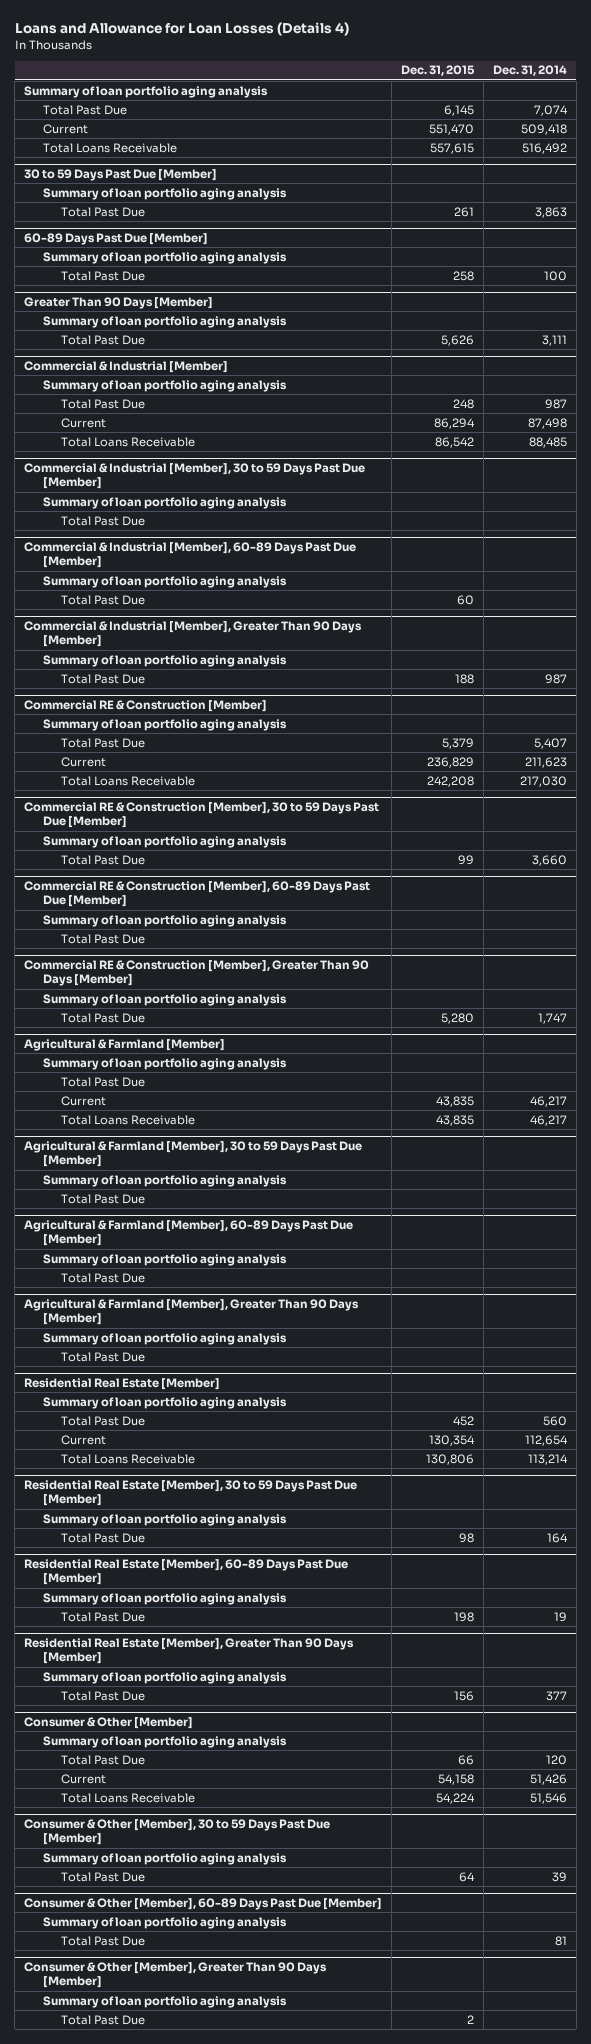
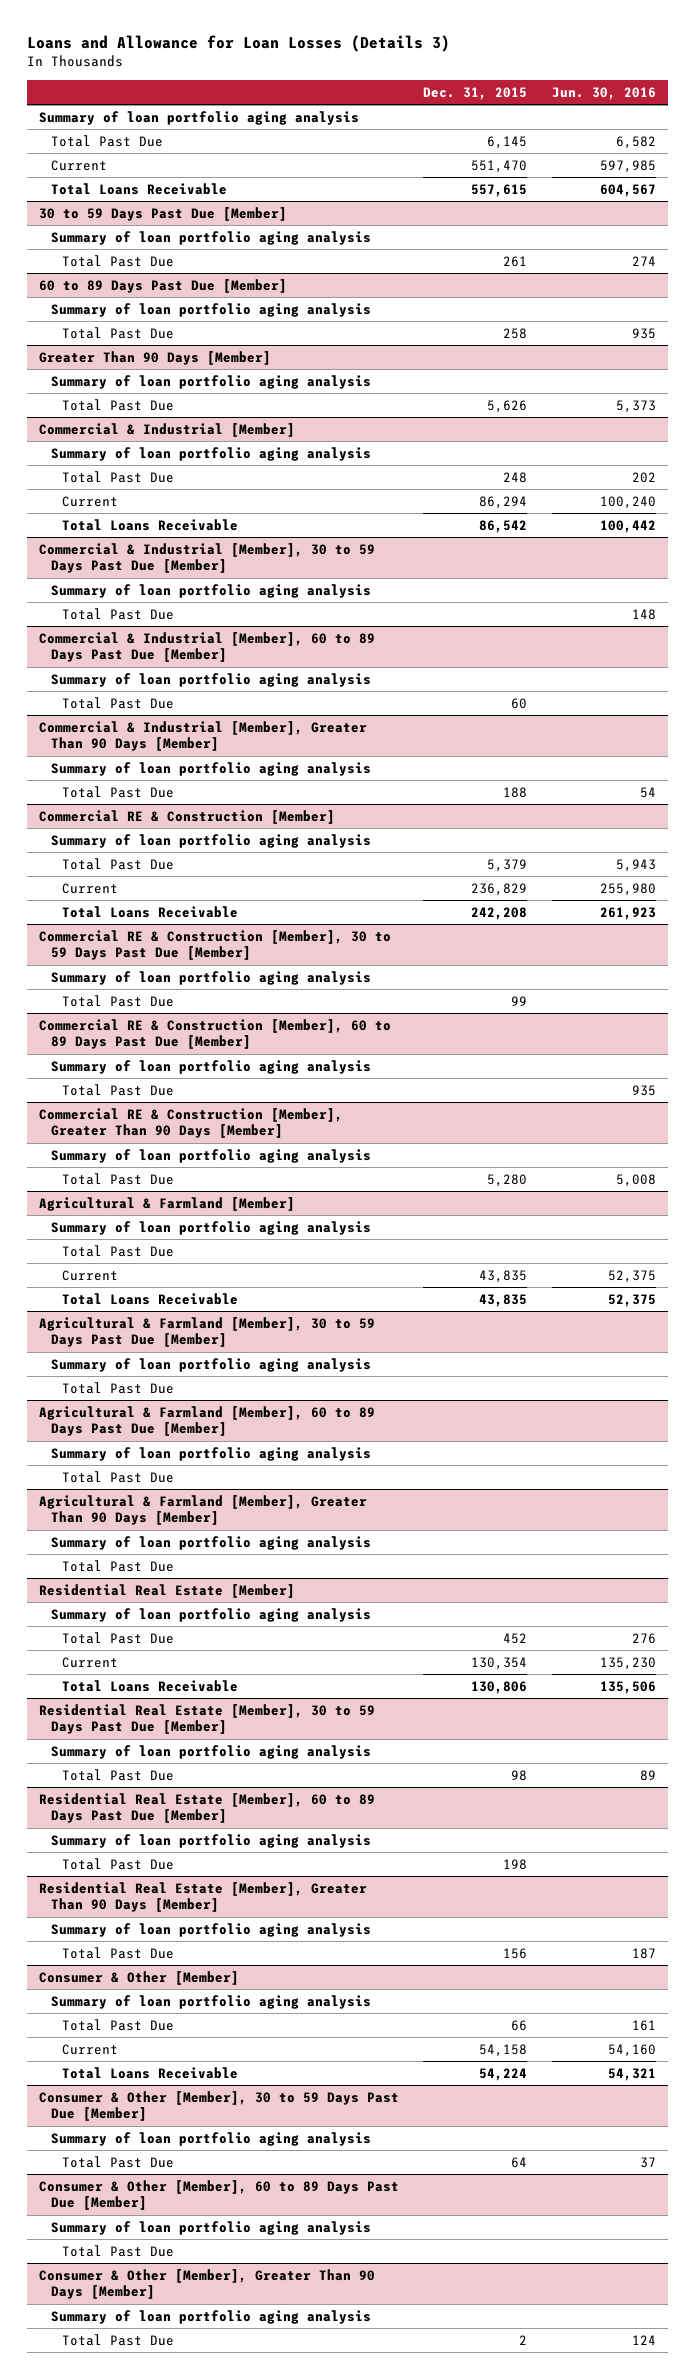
[14,22,349,37] Loans and Allowance for Loan Losses (Details 4) -> [27,35,451,53] Loans and Allowance for Loan Losses (Details 3)
[492,65,567,77] Dec. 31, 2014 -> none
none -> [551,86,656,100] Jun. 30, 2016
[24,233,209,246] 60-89 Days Past Due [Member] -> [39,278,288,293] 60 to 89 Days Past Due [Member]
[24,542,357,569] Commercial & Industrial [Member], 60-89 Days Past Due [Member] -> [39,631,376,663] Commercial & Industrial [Member], 60 to 89 Days Past Due [Member]
[24,881,371,908] Commercial RE & Construction [Member], 60-89 Days Past Due [Member] -> [39,1018,392,1050] Commercial RE & Construction [Member], 60 to 89 Days Past Due [Member]
[24,1220,354,1247] Agricultural & Farmland [Member], 60-89 Days Past Due [Member] -> [39,1405,376,1437] Agricultural & Farmland [Member], 60 to 89 Days Past Due [Member]
[24,1559,349,1586] Residential Real Estate [Member], 60-89 Days Past Due [Member] -> [39,1792,376,1824] Residential Real Estate [Member], 60 to 89 Days Past Due [Member]
[24,1898,383,1911] Consumer & Other [Member], 60-89 Days Past Due [Member] -> [39,2179,400,2211] Consumer & Other [Member], 60 to 89 Days Past Due [Member]

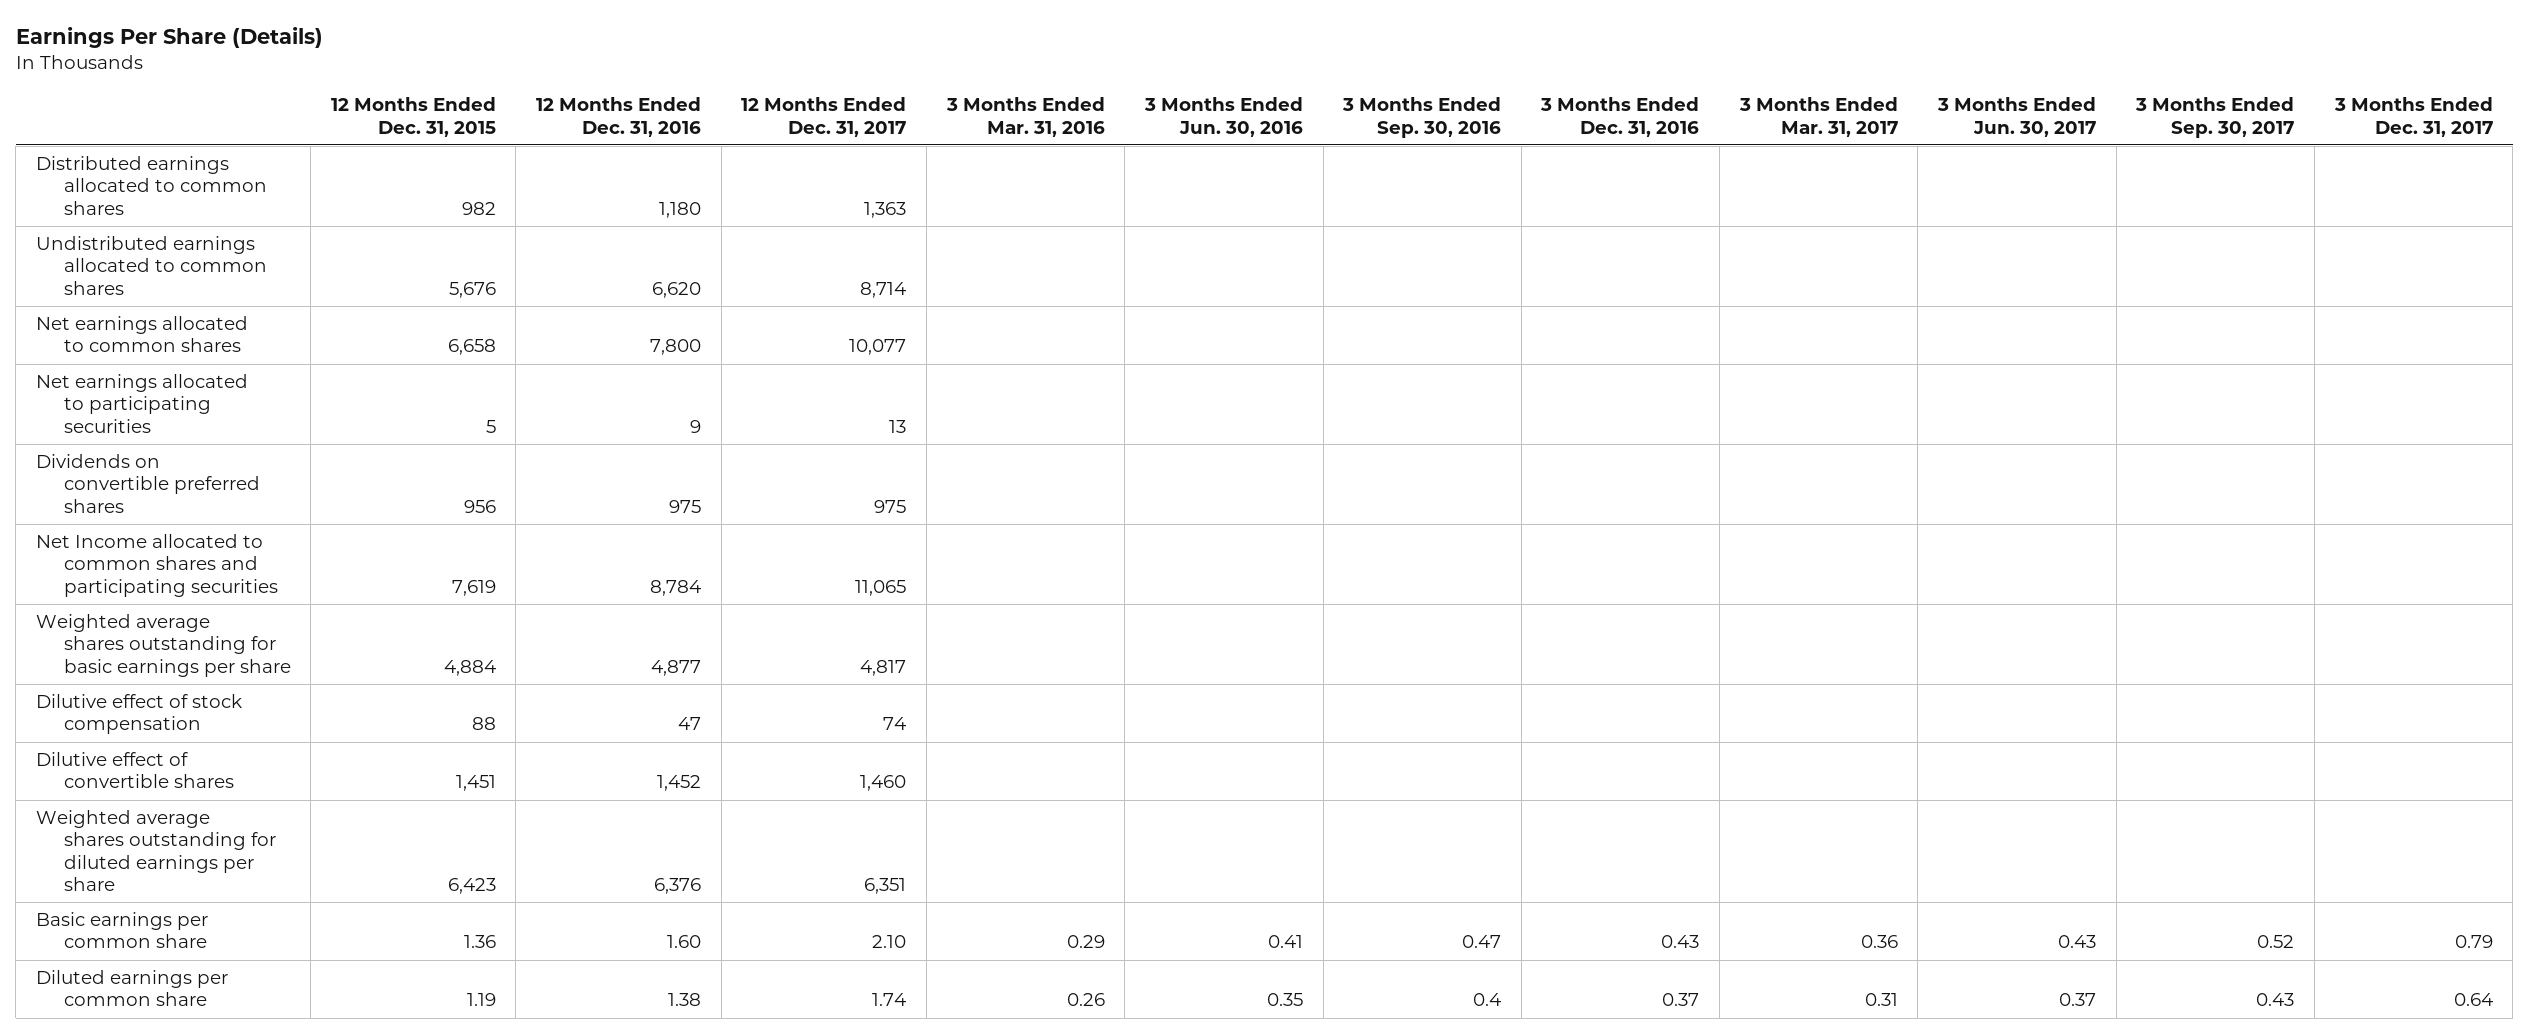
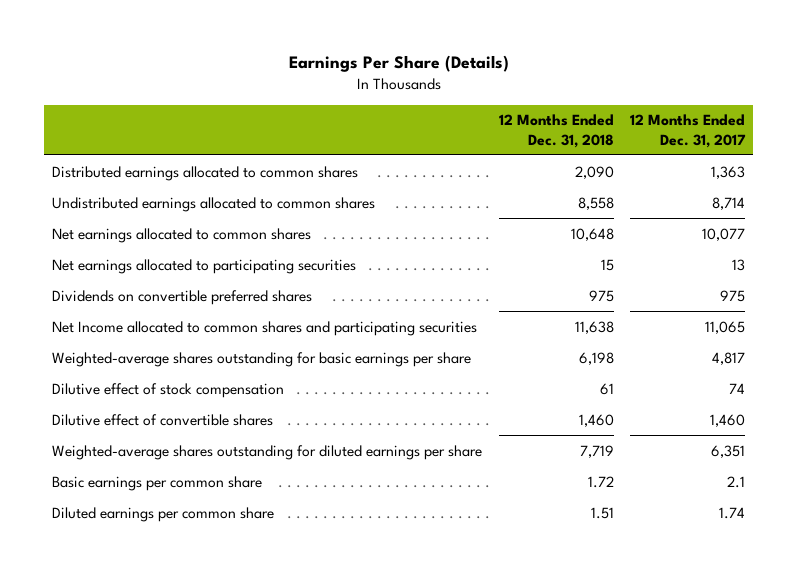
[330,97,496,137] 12 Months Ended Dec. 31, 2015 -> none
[536,97,702,137] 12 Months Ended Dec. 31, 2016 -> none
[945,97,1105,137] 3 Months Ended Mar. 31, 2016 -> none
[1143,97,1303,137] 3 Months Ended Jun. 30, 2016 -> none
[1342,97,1502,138] 3 Months Ended Sep. 30, 2016 -> none
[1540,97,1700,137] 3 Months Ended Dec. 31, 2016 -> none
[1738,97,1898,137] 3 Months Ended Mar. 31, 2017 -> none
[1937,97,2097,137] 3 Months Ended Jun. 30, 2017 -> none
[2135,97,2295,138] 3 Months Ended Sep. 30, 2017 -> none
[2333,97,2493,137] 3 Months Ended Dec. 31, 2017 -> none
none -> [498,114,614,148] 12 Months Ended Dec. 31, 2018
[35,614,291,677] Weighted average shares outstanding for basic earnings per share -> [52,351,472,367] Weighted-average shares outstanding for basic earnings per share
[35,810,276,892] Weighted average shares outstanding for diluted earnings per share -> [52,444,483,460] Weighted-average shares outstanding for diluted earnings per share
[872,935,907,949] 2.10 -> [726,475,745,488] 2.1

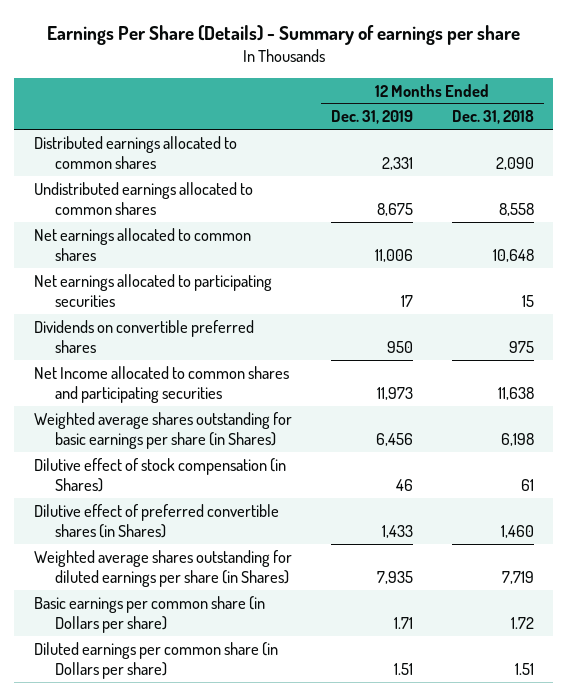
[288,55,509,73] Earnings Per Share (Details) -> [46,24,520,45] Earnings Per Share (Details) - Summary of earnings per share
[629,114,746,148] 12 Months Ended Dec. 31, 2017 -> none
none -> [330,110,413,125] Dec. 31, 2019
[52,351,472,367] Weighted-average shares outstanding for basic earnings per share -> [33,411,292,449] Weighted average shares outstanding for basic earnings per share (in Shares)
[52,382,285,398] Dilutive effect of stock compensation -> [33,457,286,492] Dilutive effect of stock compensation (in Shares)
[52,413,274,426] Dilutive effect of convertible shares -> [33,503,279,538] Dilutive effect of preferred convertible shares (in Shares)
[52,444,483,460] Weighted-average shares outstanding for diluted earnings per share -> [33,549,292,587] Weighted average shares outstanding for diluted earnings per share (in Shares)
[52,475,263,491] Basic earnings per common share -> [33,595,265,633] Basic earnings per common share (in Dollars per share)
[52,506,275,522] Diluted earnings per common share -> [33,641,278,679] Diluted earnings per common share (in Dollars per share)

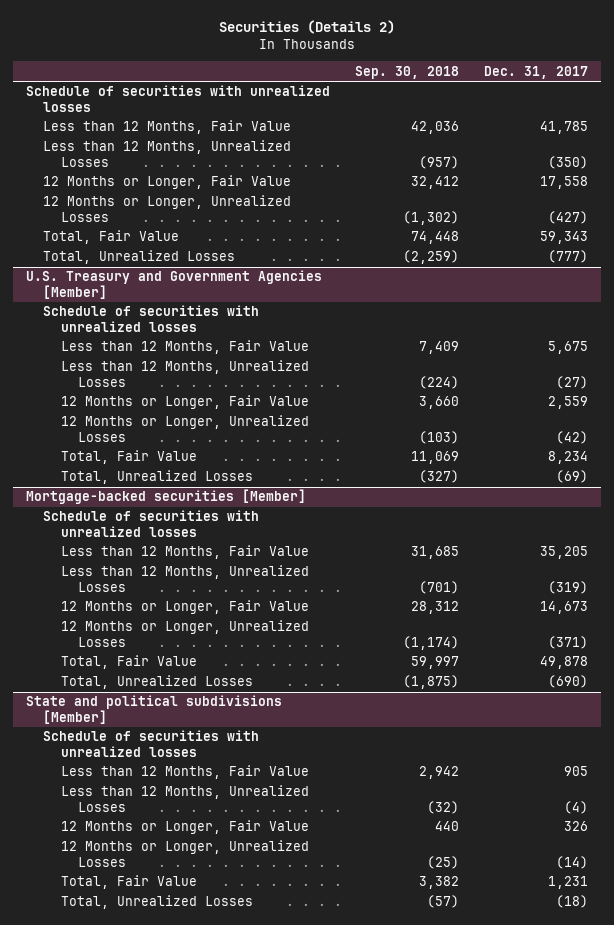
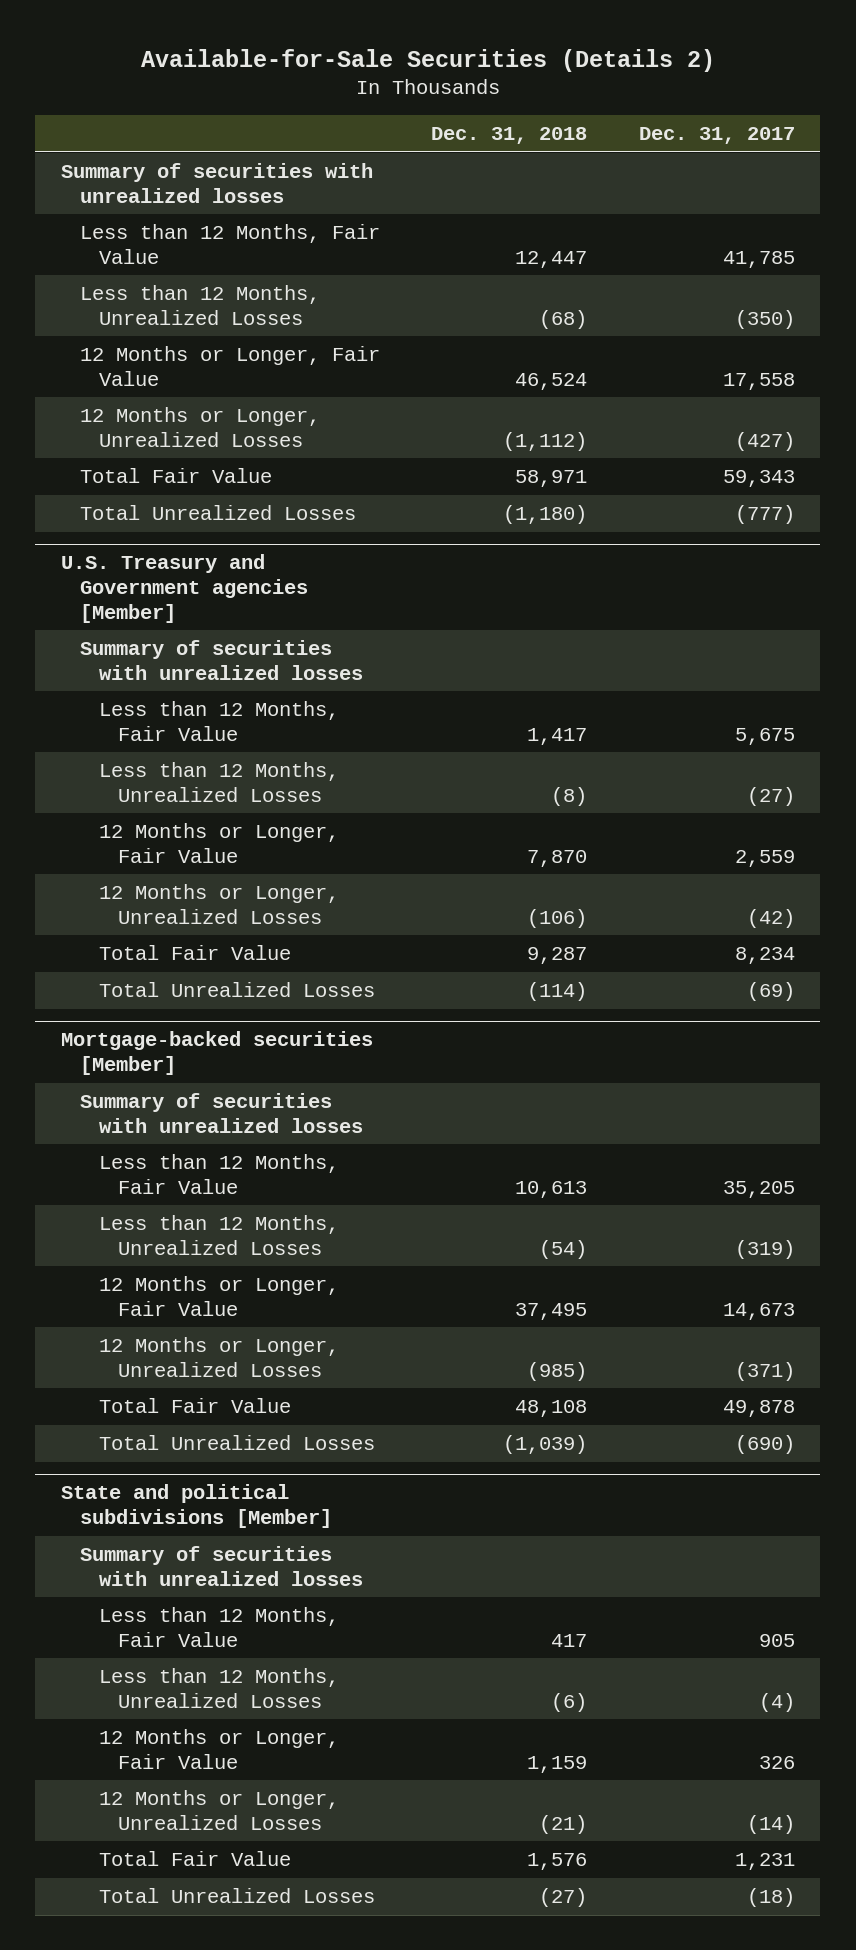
[218,20,395,35] Securities (Details 2) -> [140,48,715,72] Available-for-Sale Securities (Details 2)
[354,65,459,79] Sep. 30, 2018 -> none
none -> [431,127,588,145] Dec. 31, 2018
[25,85,330,112] Schedule of securities with unrealized losses -> [60,163,373,203] Summary of securities with unrealized losses
[43,230,180,245] Total, Fair Value -> [79,468,272,484] Total Fair Value
[43,250,236,265] Total, Unrealized Losses -> [79,505,356,521] Total Unrealized Losses
[25,270,322,299] U.S. Treasury and Government Agencies [Member] -> [60,554,308,623] U.S. Treasury and Government agencies [Member]
[43,305,260,332] Schedule of securities with unrealized losses -> [79,640,364,680] Summary of securities with unrealized losses
[60,450,197,465] Total, Fair Value -> [99,945,292,961] Total Fair Value
[60,470,253,485] Total, Unrealized Losses -> [99,982,376,998] Total Unrealized Losses
[43,510,260,537] Schedule of securities with unrealized losses -> [79,1093,364,1133] Summary of securities with unrealized losses
[60,655,197,670] Total, Fair Value -> [99,1398,292,1414] Total Fair Value
[60,675,253,690] Total, Unrealized Losses -> [99,1435,376,1451] Total Unrealized Losses
[43,730,260,757] Schedule of securities with unrealized losses -> [79,1546,364,1586] Summary of securities with unrealized losses
[60,875,197,890] Total, Fair Value -> [99,1851,292,1867] Total Fair Value
[60,895,253,910] Total, Unrealized Losses -> [99,1888,376,1904] Total Unrealized Losses

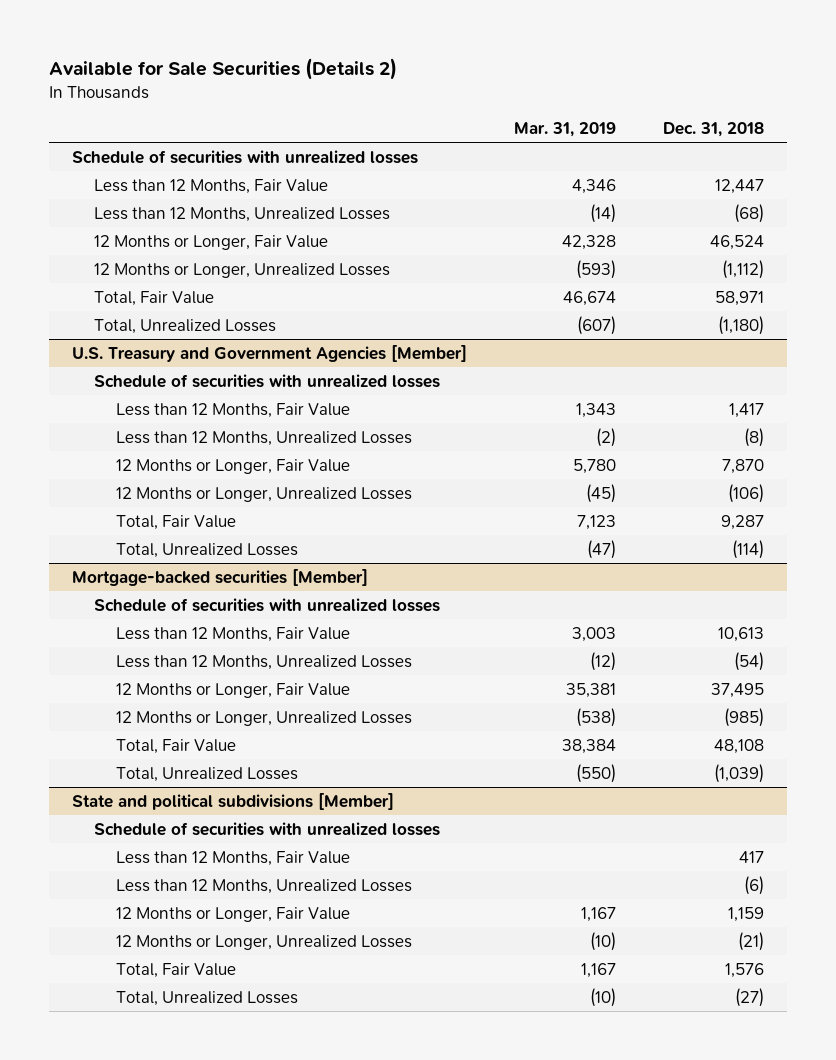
[140,48,715,72] Available-for-Sale Securities (Details 2) -> [48,57,397,80] Available for Sale Securities (Details 2)
[638,127,795,145] Dec. 31, 2017 -> none
none -> [514,122,617,138] Mar. 31, 2019
[60,163,373,203] Summary of securities with unrealized losses -> [72,149,419,164] Schedule of securities with unrealized losses
[79,468,272,484] Total Fair Value -> [94,290,215,306] Total, Fair Value
[79,505,356,521] Total Unrealized Losses -> [94,318,277,334] Total, Unrealized Losses
[60,554,308,623] U.S. Treasury and Government agencies [Member] -> [72,344,468,362] U.S. Treasury and Government Agencies [Member]
[79,640,364,680] Summary of securities with unrealized losses -> [94,373,441,388] Schedule of securities with unrealized losses
[99,945,292,961] Total Fair Value -> [116,514,237,530] Total, Fair Value
[99,982,376,998] Total Unrealized Losses -> [116,542,299,558] Total, Unrealized Losses
[79,1093,364,1133] Summary of securities with unrealized losses -> [94,597,441,612] Schedule of securities with unrealized losses
[99,1398,292,1414] Total Fair Value -> [116,738,237,754] Total, Fair Value
[99,1435,376,1451] Total Unrealized Losses -> [116,766,299,782] Total, Unrealized Losses
[79,1546,364,1586] Summary of securities with unrealized losses -> [94,821,441,836] Schedule of securities with unrealized losses
[99,1851,292,1867] Total Fair Value -> [116,962,237,978] Total, Fair Value
[99,1888,376,1904] Total Unrealized Losses -> [116,990,299,1006] Total, Unrealized Losses

